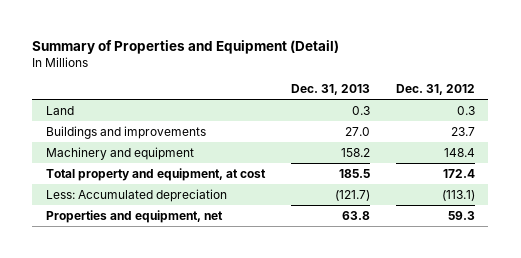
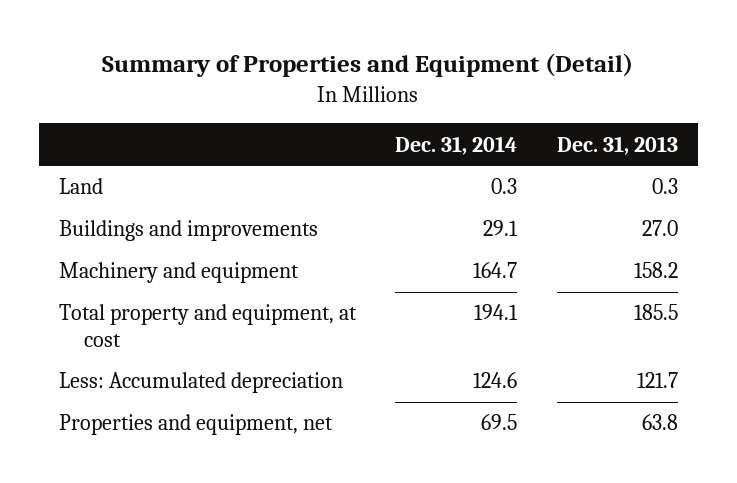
[396,84,476,96] Dec. 31, 2012 -> none
none -> [395,135,518,155] Dec. 31, 2014
[334,189,370,201] (121.7) -> [637,372,679,389] 121.7

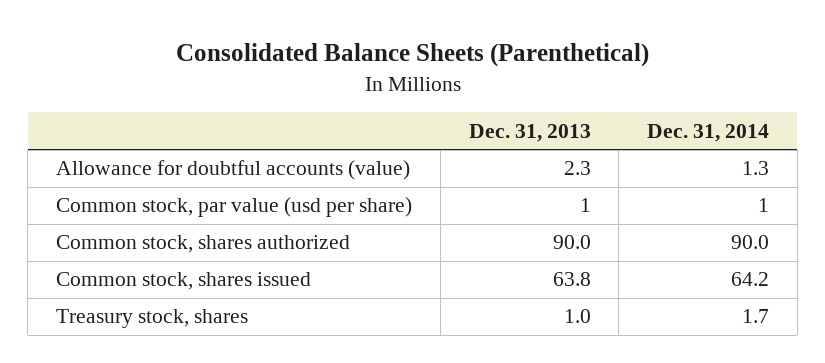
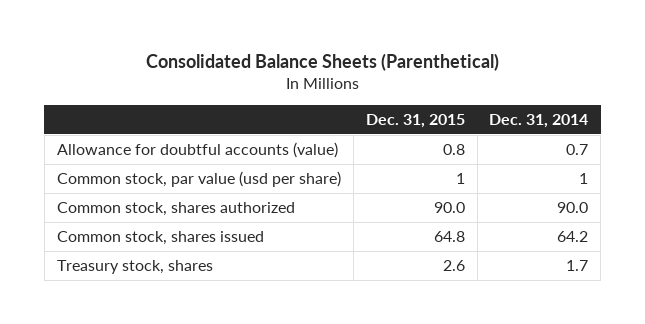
[468,123,591,142] Dec. 31, 2013 -> none
none -> [365,113,465,128] Dec. 31, 2015
[742,161,770,176] 1.3 -> [566,144,589,156] 0.7

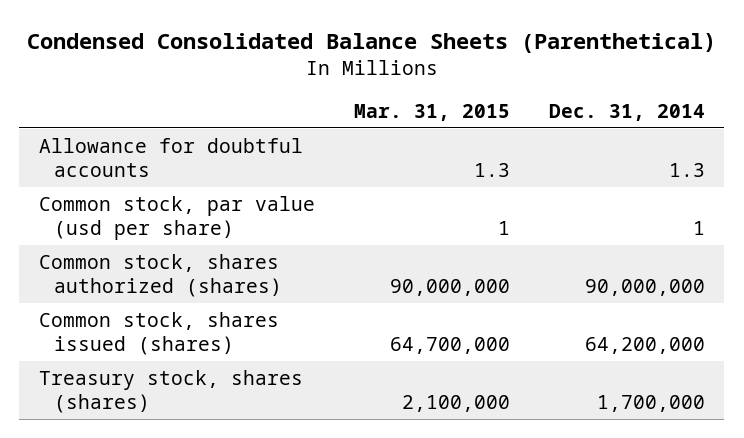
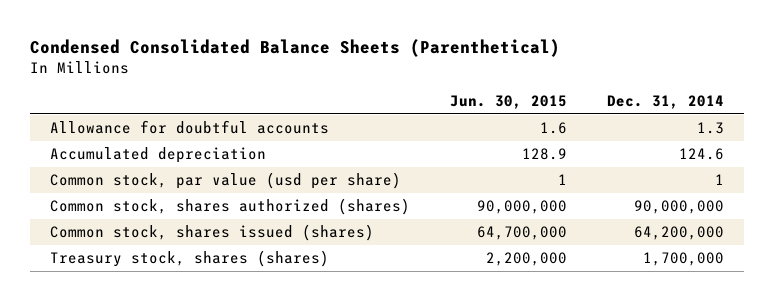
[353,104,510,122] Mar. 31, 2015 -> none
none -> [449,94,567,109] Jun. 30, 2015
none -> [49,147,266,164] Accumulated depreciation

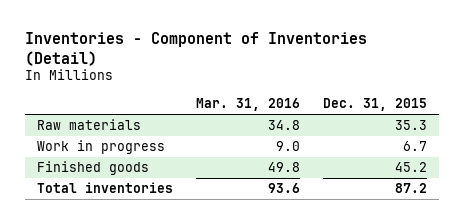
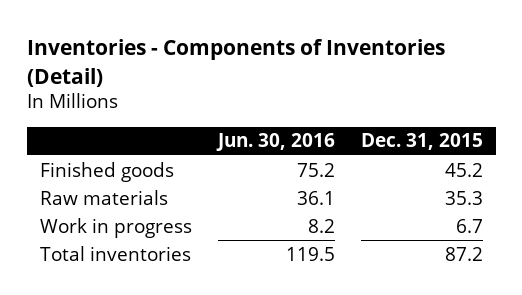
[25,32,368,66] Inventories - Component of Inventories (Detail) -> [26,39,445,87] Inventories - Components of Inventories (Detail)
[195,98,300,112] Mar. 31, 2016 -> none
none -> [215,133,335,152] Jun. 30, 2016
[36,161,149,176] Finished goods -> [39,161,174,182] Finished goods

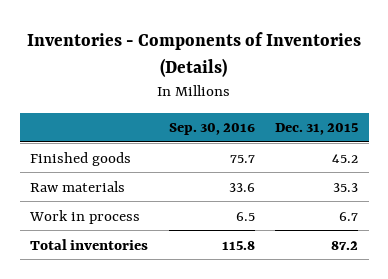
[26,39,445,87] Inventories - Components of Inventories (Detail) -> [27,32,362,77] Inventories - Components of Inventories (Details)
[215,133,335,152] Jun. 30, 2016 -> none
none -> [168,123,255,136] Sep. 30, 2016
[39,217,192,238] Work in progress -> [28,209,140,224] Work in process

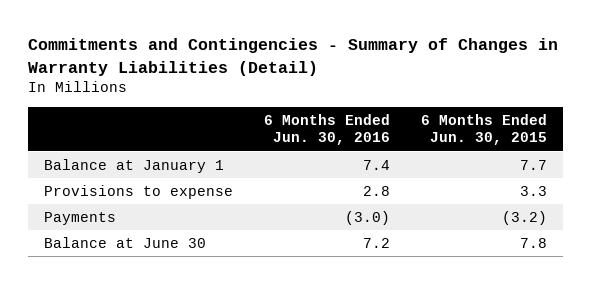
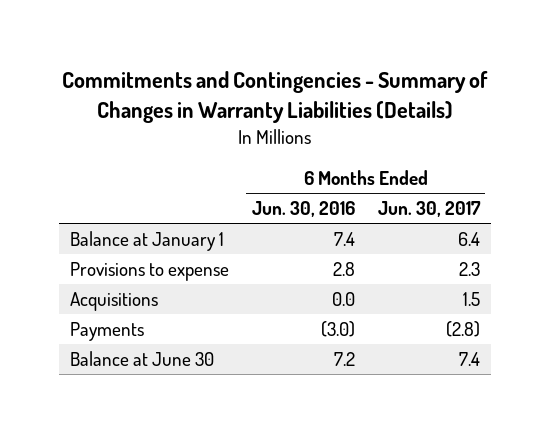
[27,38,558,76] Commitments and Contingencies - Summary of Changes in Warranty Liabilities (Detail) -> [61,71,488,124] Commitments and Contingencies - Summary of Changes in Warranty Liabilities (Details)
[421,113,548,146] 6 Months Ended Jun. 30, 2015 -> none
none -> [377,201,481,218] Jun. 30, 2017
none -> [70,292,159,312] Acquisitions

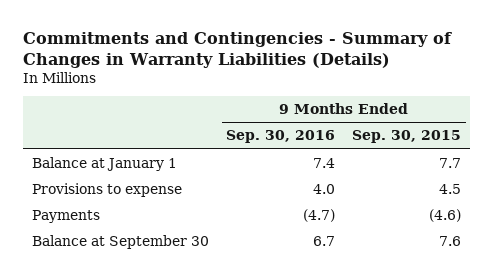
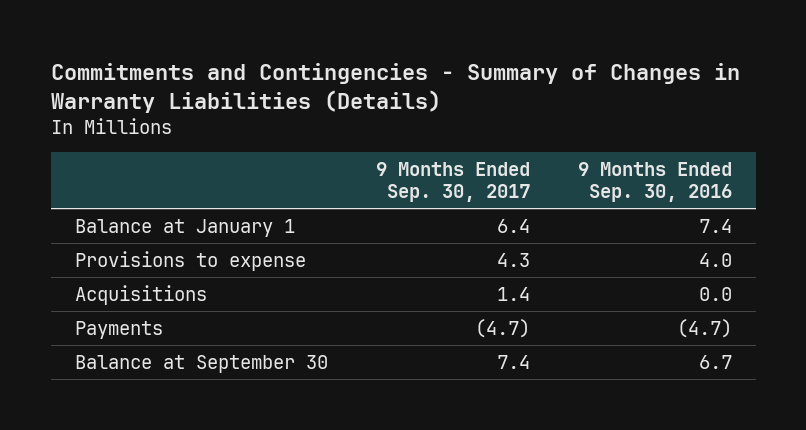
[352,130,462,144] Sep. 30, 2015 -> none
none -> [375,162,530,203] 9 Months Ended Sep. 30, 2017
none -> [74,284,207,305] Acquisitions

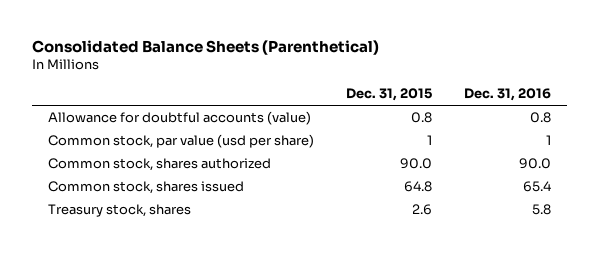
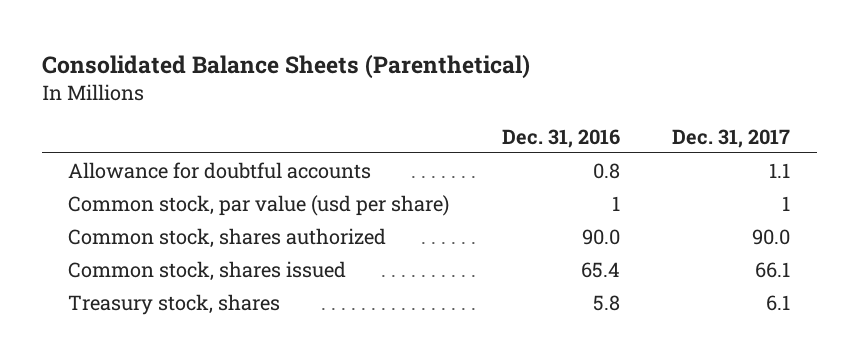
[346,88,433,102] Dec. 31, 2015 -> none
none -> [672,128,791,148] Dec. 31, 2017
[47,111,311,126] Allowance for doubtful accounts (value) -> [68,161,372,179] Allowance for doubtful accounts

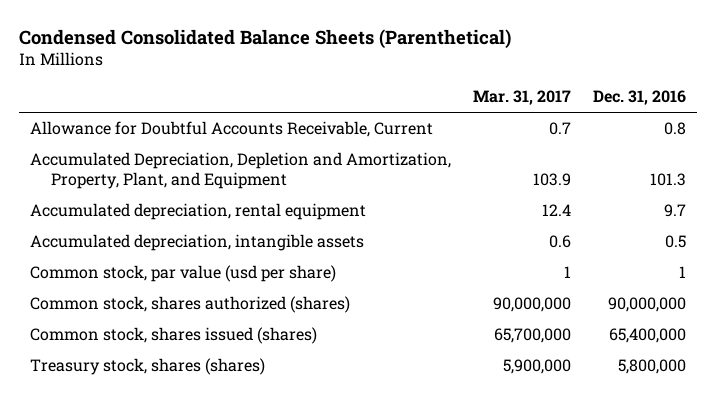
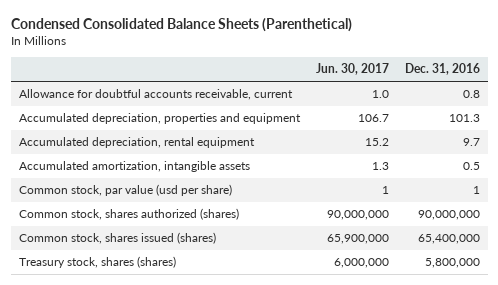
[473,90,572,106] Mar. 31, 2017 -> none
none -> [315,63,389,76] Jun. 30, 2017
[30,121,434,138] Allowance for Doubtful Accounts Receivable, Current -> [18,89,293,101] Allowance for doubtful accounts receivable, current
[30,152,452,190] Accumulated Depreciation, Depletion and Amortization, Property, Plant, and Equipment -> [18,113,301,125] Accumulated depreciation, properties and equipment
[30,234,365,252] Accumulated depreciation, intangible assets -> [18,161,250,173] Accumulated amortization, intangible assets

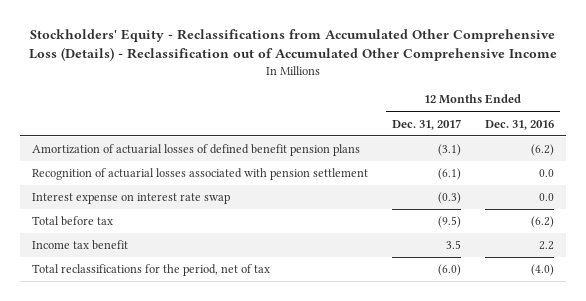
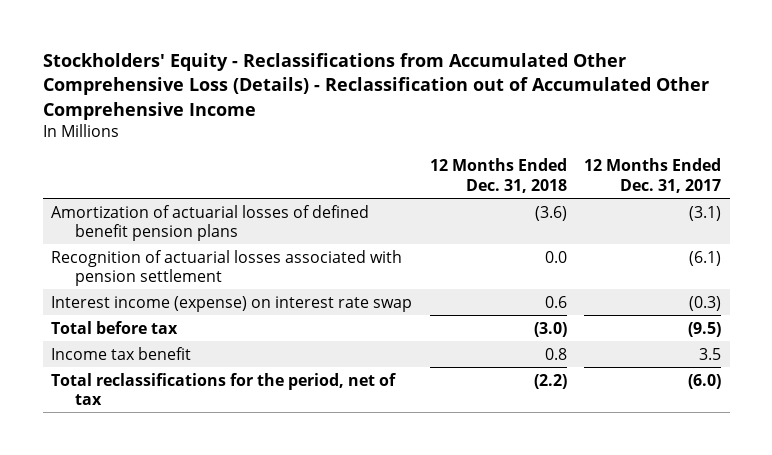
[484,119,554,130] Dec. 31, 2016 -> none
none -> [429,158,567,193] 12 Months Ended Dec. 31, 2018
[31,193,230,205] Interest expense on interest rate swap -> [51,295,413,312] Interest income (expense) on interest rate swap

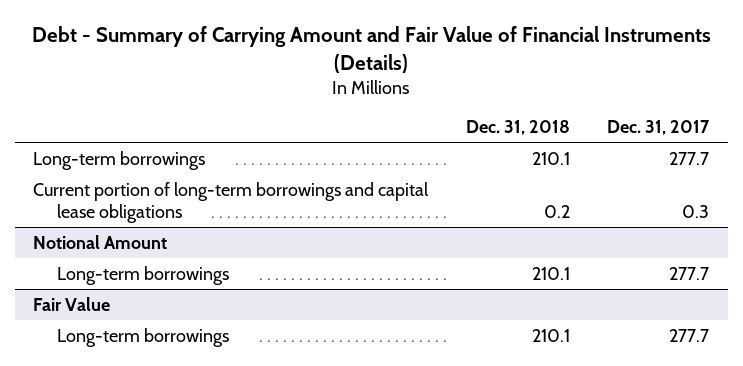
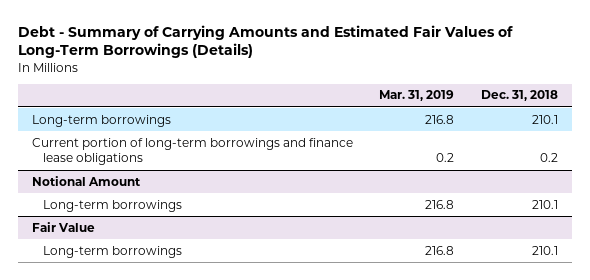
[32,26,712,73] Debt - Summary of Carrying Amount and Fair Value of Financial Instruments (Details) -> [18,24,514,59] Debt - Summary of Carrying Amounts and Estimated Fair Values of Long-Term Borrowings (Details)
[607,120,711,136] Dec. 31, 2017 -> none
none -> [379,90,455,102] Mar. 31, 2019
[33,181,430,224] Current portion of long-term borrowings and capital lease obligations -> [31,137,353,166] Current portion of long-term borrowings and finance lease obligations

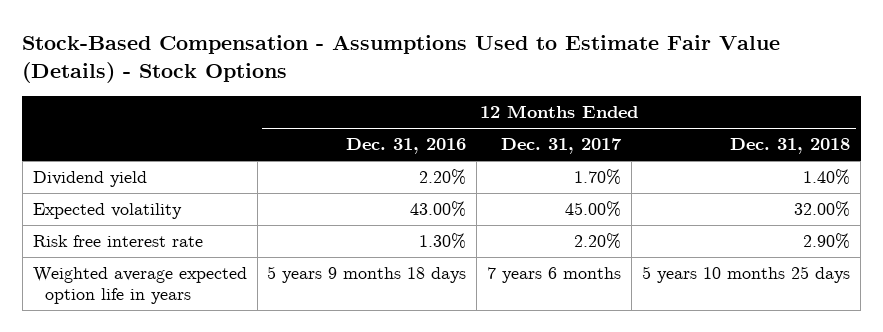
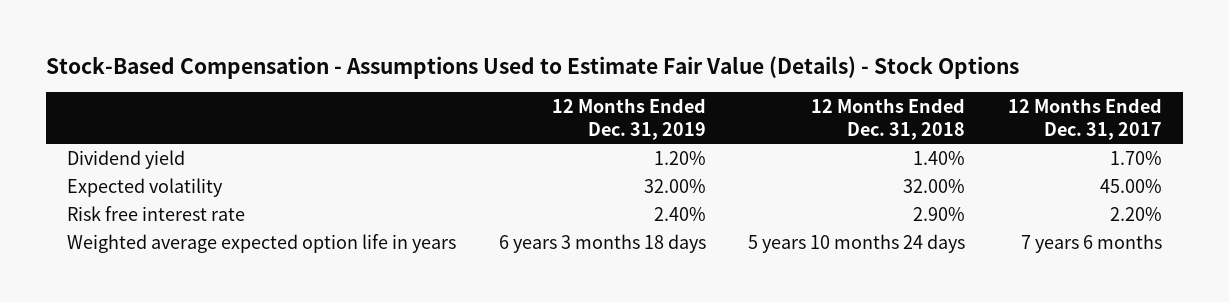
[346,138,467,155] Dec. 31, 2016 -> none
none -> [551,97,706,141] 12 Months Ended Dec. 31, 2019
[642,266,851,284] 5 years 10 months 25 days -> [748,233,966,253] 5 years 10 months 24 days

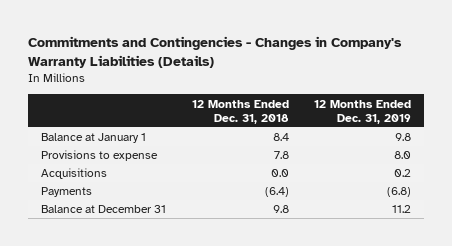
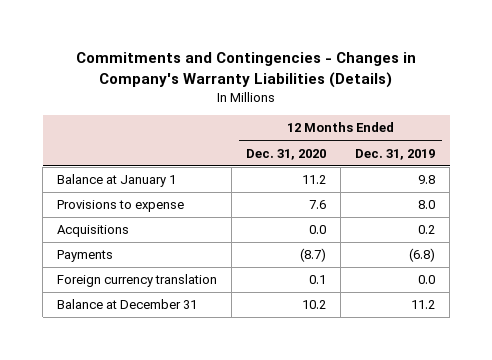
[191,99,289,124] 12 Months Ended Dec. 31, 2018 -> none
none -> [246,148,327,160] Dec. 31, 2020
none -> [57,274,218,288] Foreign currency translation

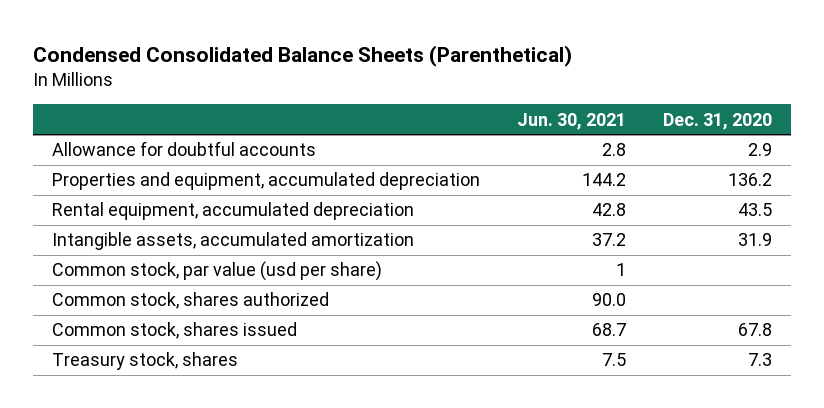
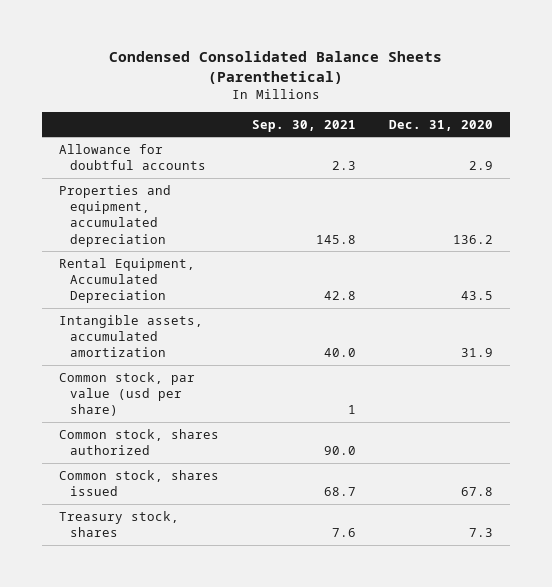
[517,112,627,130] Jun. 30, 2021 -> none
none -> [252,119,357,132] Sep. 30, 2021
[51,202,414,221] Rental equipment, accumulated depreciation -> [58,257,195,304] Rental Equipment, Accumulated Depreciation

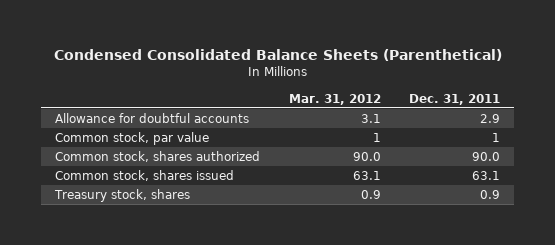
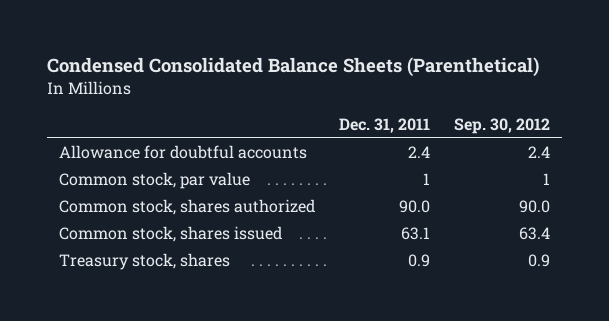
[288,93,381,105] Mar. 31, 2012 -> none
none -> [453,117,550,134] Sep. 30, 2012
[479,114,500,124] 2.9 -> [408,146,431,159] 2.4

